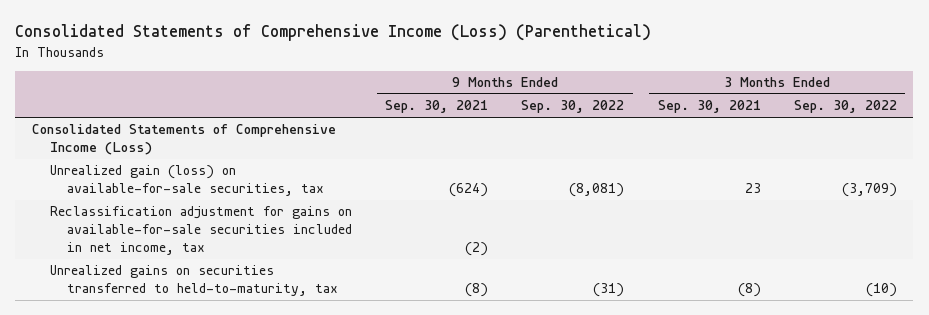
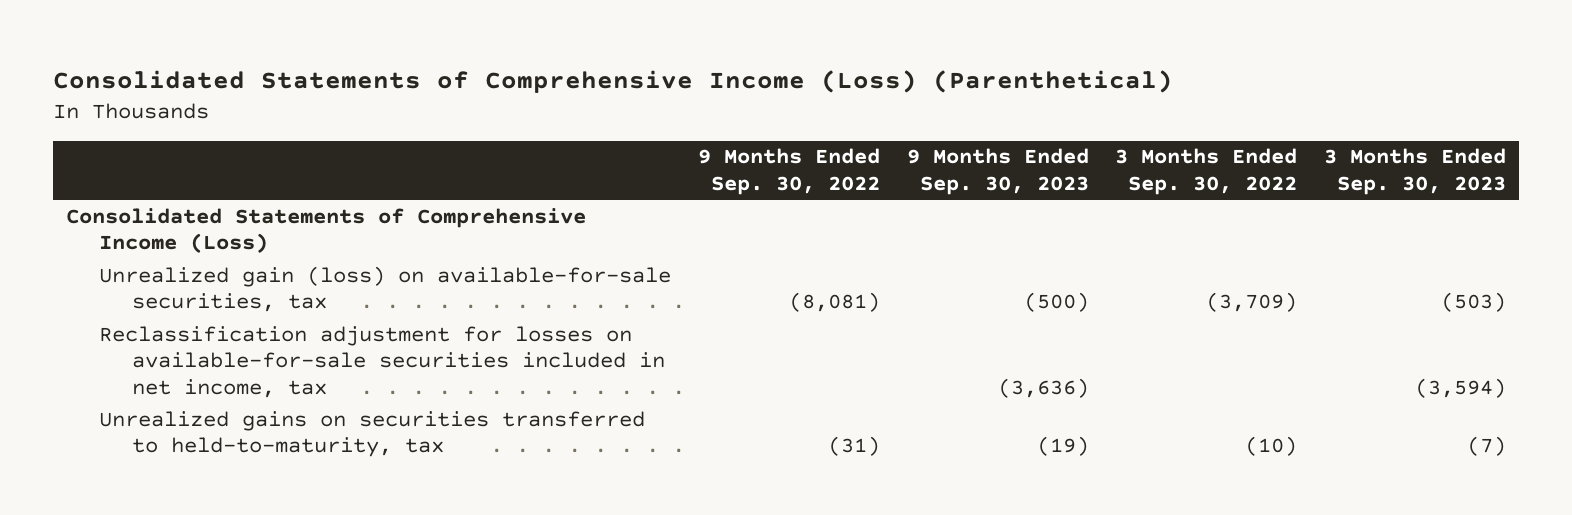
[385,100,489,114] Sep. 30, 2021 -> none
[657,100,761,114] Sep. 30, 2021 -> none
none -> [906,148,1089,195] 9 Months Ended Sep. 30, 2023
none -> [1323,148,1506,195] 3 Months Ended Sep. 30, 2023
[49,206,353,256] Reclassification adjustment for gains on available-for-sale securities included in net income, tax -> [99,325,666,398] Reclassification adjustment for losses on available-for-sale securities included in net income, tax

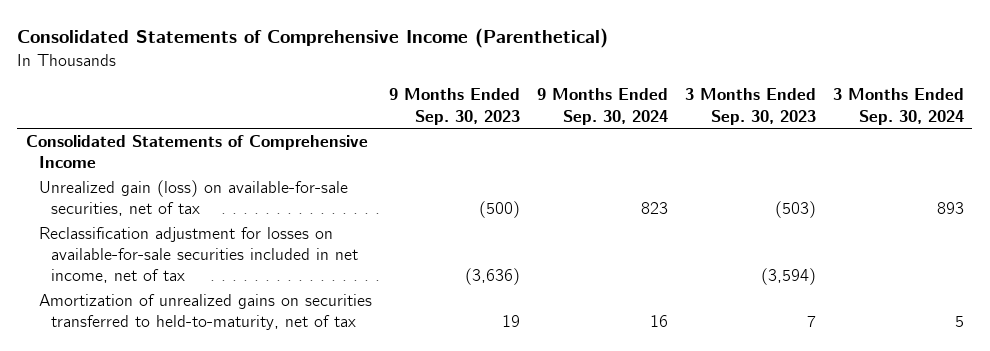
[52,69,1173,93] Consolidated Statements of Comprehensive Income (Loss) (Parenthetical) -> [17,28,609,49] Consolidated Statements of Comprehensive Income (Parenthetical)
[697,148,880,195] 9 Months Ended Sep. 30, 2022 -> none
[1115,148,1298,195] 3 Months Ended Sep. 30, 2022 -> none
none -> [536,88,668,125] 9 Months Ended Sep. 30, 2024
none -> [832,88,964,125] 3 Months Ended Sep. 30, 2024
[66,207,587,254] Consolidated Statements of Comprehensive Income (Loss) -> [25,135,368,169] Consolidated Statements of Comprehensive Income
[99,265,672,313] Unrealized gain (loss) on available-for-sale securities, tax -> [38,180,348,217] Unrealized gain (loss) on available-for-sale securities, net of tax
[99,325,666,398] Reclassification adjustment for losses on available-for-sale securities included in net income, tax -> [38,227,359,284] Reclassification adjustment for losses on available-for-sale securities included in net income, net of tax
[99,410,646,458] Unrealized gains on securities transferred to held-to-maturity, tax -> [38,294,372,331] Amortization of unrealized gains on securities transferred to held-to-maturity, net of tax
[1036,436,1089,457] (19) -> [501,315,520,328] 19
[1466,436,1506,457] (7) -> [806,316,816,328] 7

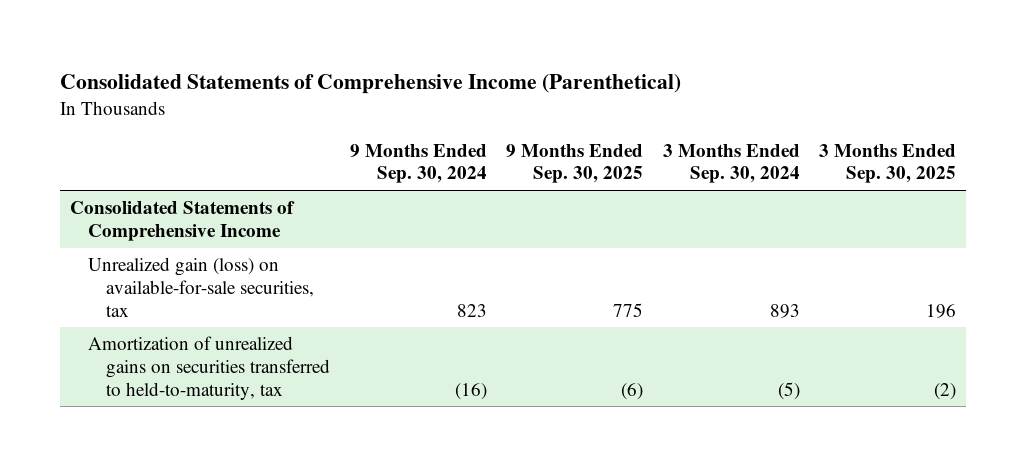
[388,88,520,125] 9 Months Ended Sep. 30, 2023 -> none
[684,88,816,125] 3 Months Ended Sep. 30, 2023 -> none
none -> [506,143,644,184] 9 Months Ended Sep. 30, 2025
none -> [819,143,957,184] 3 Months Ended Sep. 30, 2025
[38,227,359,284] Reclassification adjustment for losses on available-for-sale securities included in net income, net of tax -> none
[38,180,348,217] Unrealized gain (loss) on available-for-sale securities, net of tax -> [88,257,315,317] Unrealized gain (loss) on available-for-sale securities, tax
[38,294,372,331] Amortization of unrealized gains on securities transferred to held-to-maturity, net of tax -> [88,336,331,400] Amortization of unrealized gains on securities transferred to held-to-maturity, tax
[649,315,668,328] 16 -> [454,382,487,400] (16)
[954,316,964,328] 5 -> [777,381,800,400] (5)

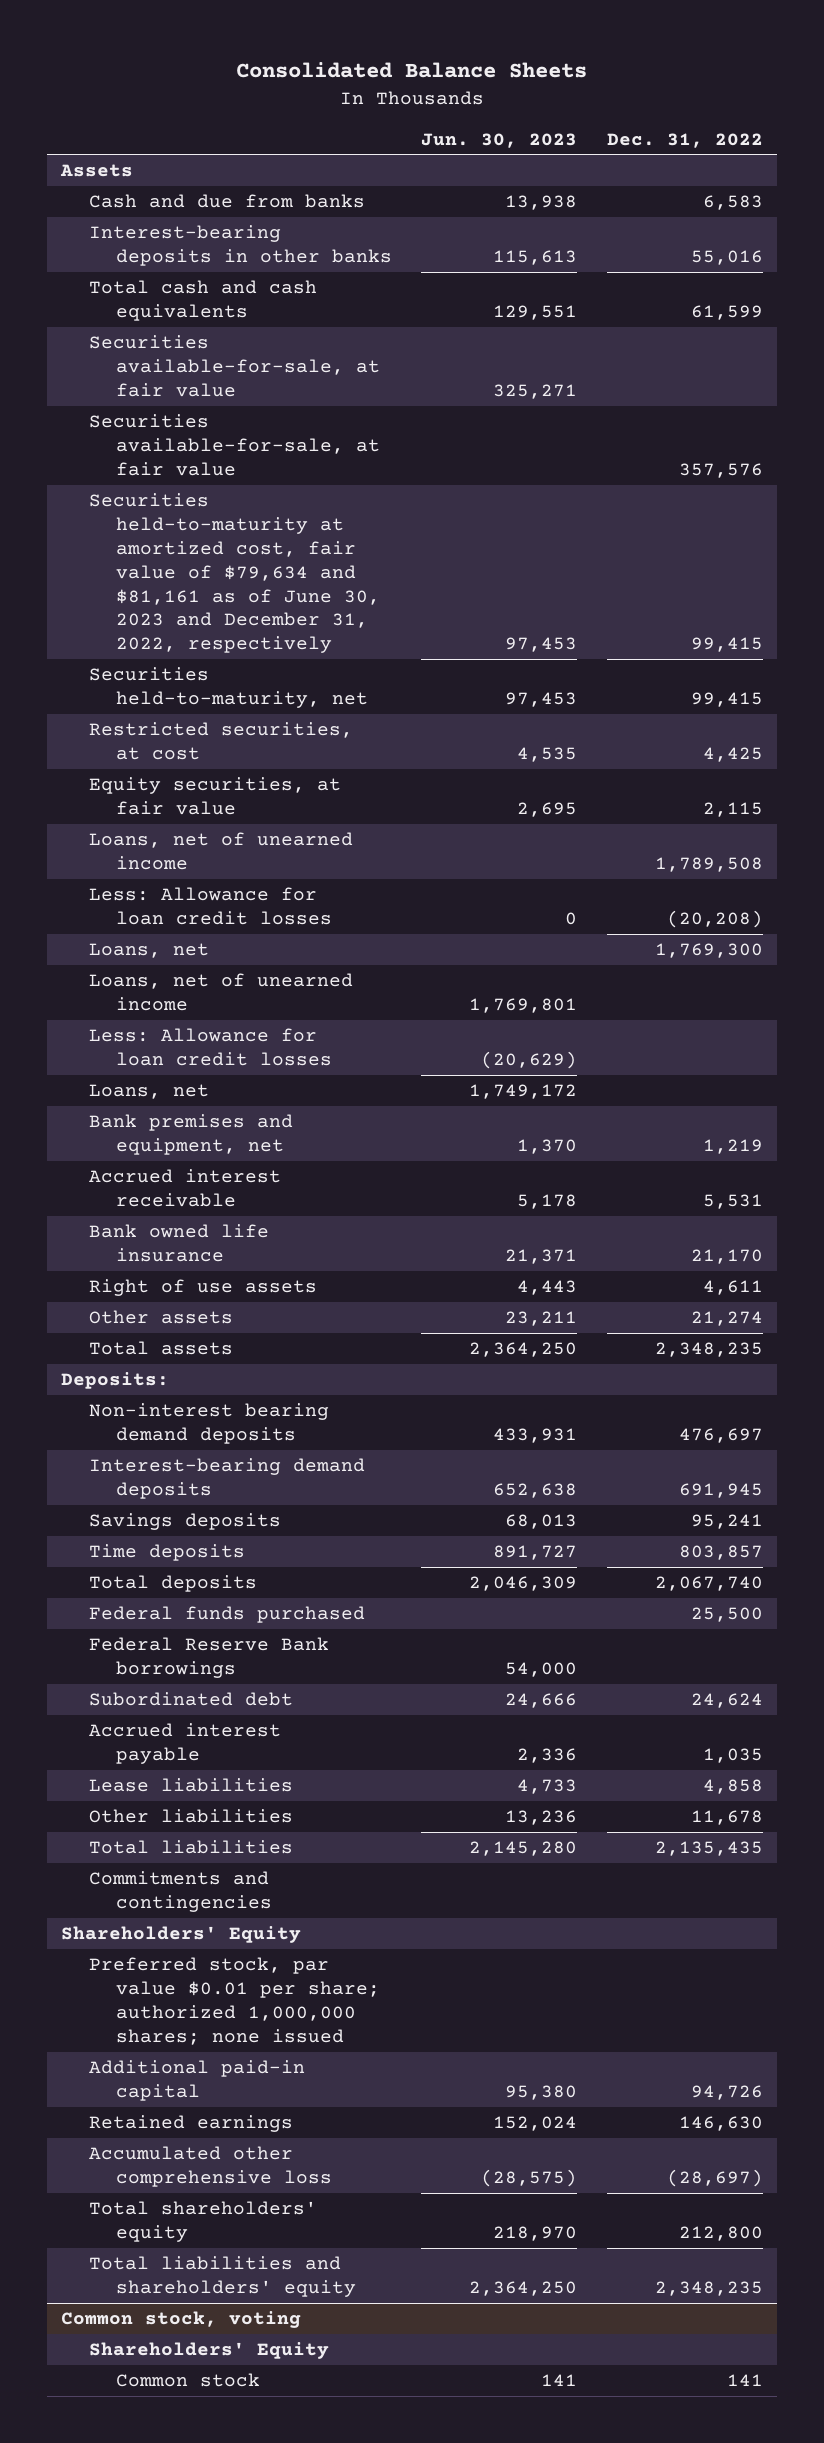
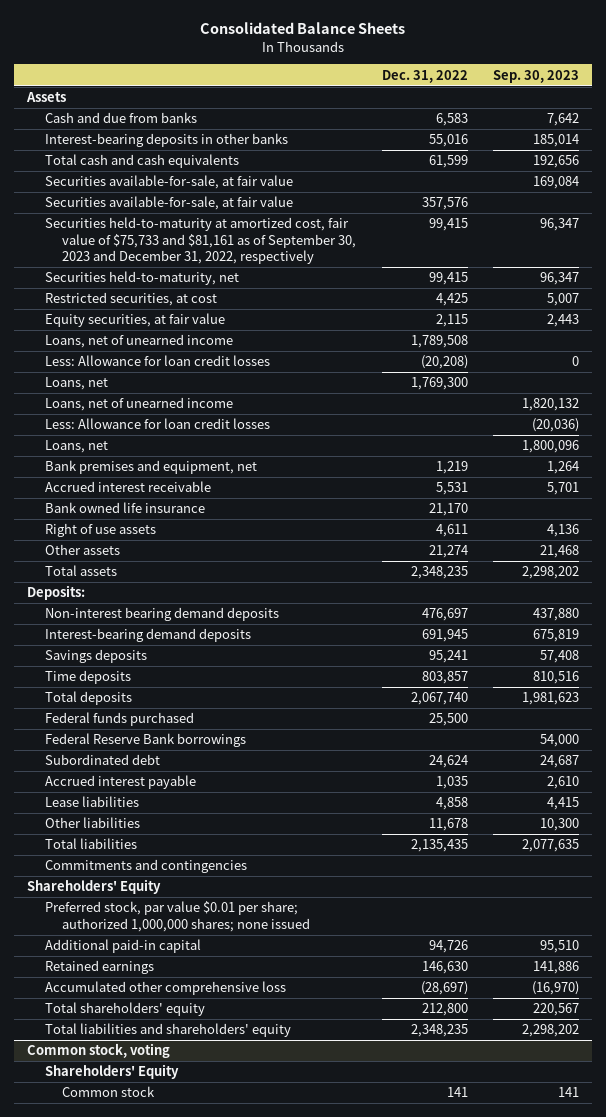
[421,132,578,148] Jun. 30, 2023 -> none
none -> [493,69,580,83] Sep. 30, 2023
[88,493,381,654] Securities held-to-maturity at amortized cost, fair value of $79,634 and $81,161 as of June 30, 2023 and December 31, 2022, respectively -> [44,217,357,265] Securities held-to-maturity at amortized cost, fair value of $75,733 and $81,161 as of September 30, 2023 and December 31, 2022, respectively

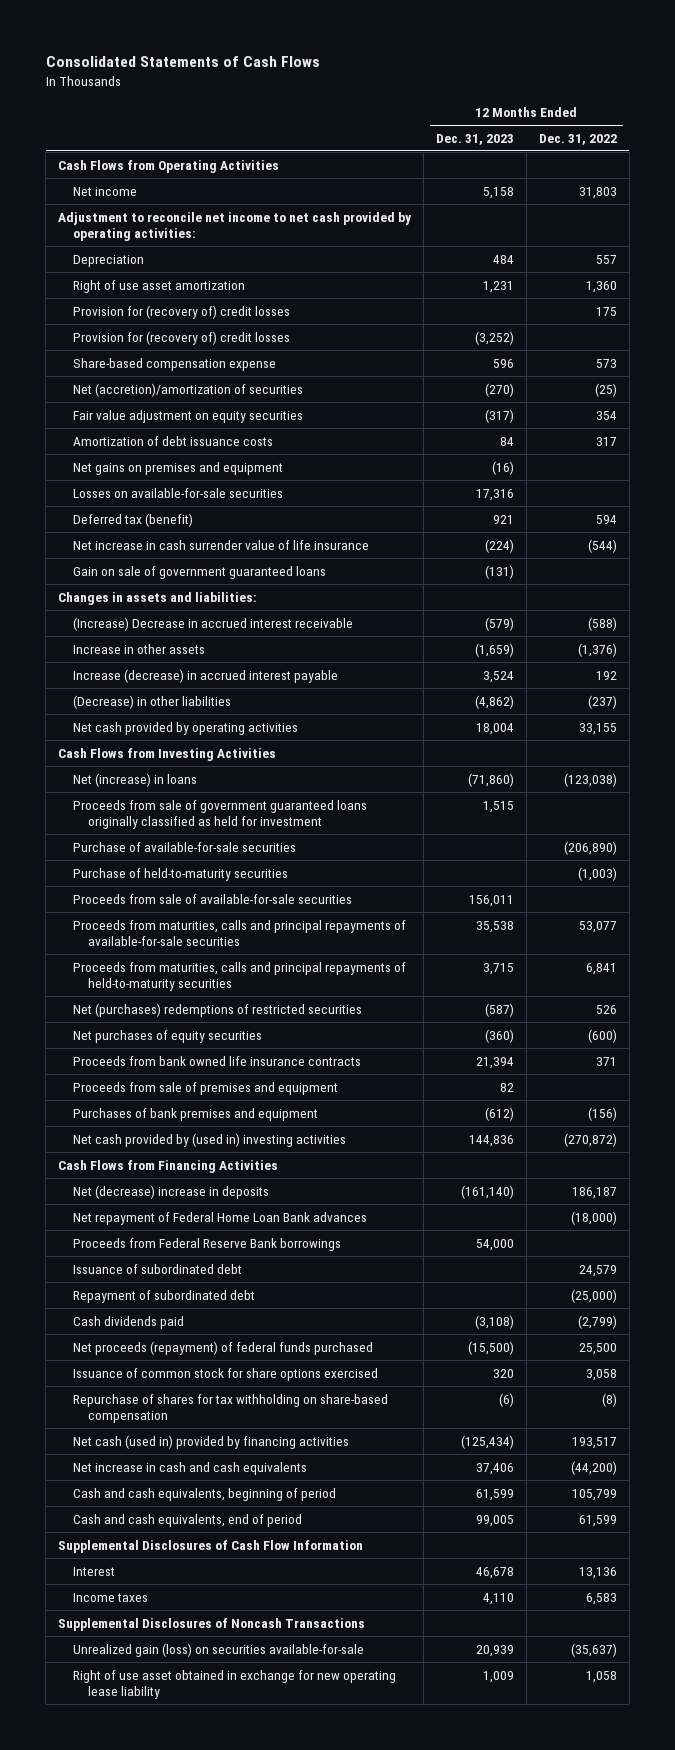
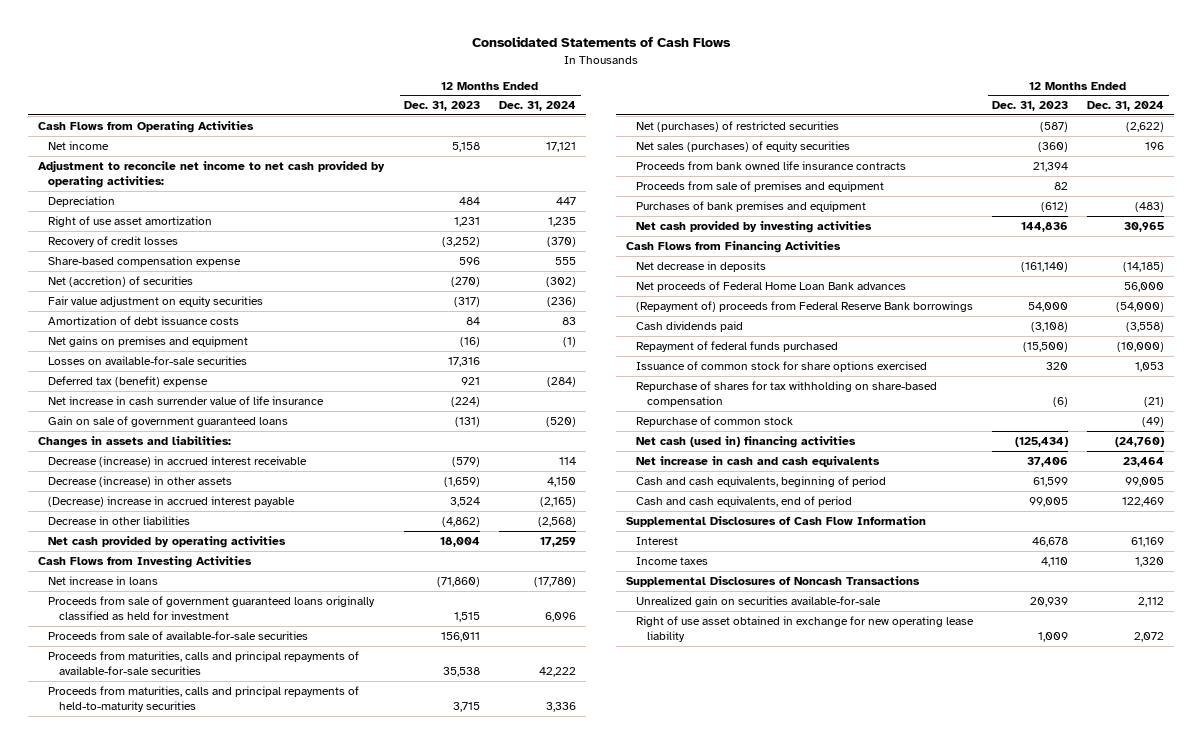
[538,133,617,145] Dec. 31, 2022 -> none
none -> [499,101,577,112] Dec. 31, 2024
[73,304,291,319] Provision for (recovery of) credit losses -> none
[73,330,291,345] Provision for (recovery of) credit losses -> [48,235,179,247] Recovery of credit losses
[73,382,304,397] Net (accretion)/amortization of securities -> [48,275,194,287] Net (accretion) of securities
[73,512,194,527] Deferred tax (benefit) -> [48,375,209,387] Deferred tax (benefit) expense
[73,616,354,631] (Increase) Decrease in accrued interest receivable -> [48,455,308,467] Decrease (increase) in accrued interest receivable
[73,643,206,654] Increase in other assets -> [48,475,233,487] Decrease (increase) in other assets
[73,668,339,683] Increase (decrease) in accrued interest payable -> [48,495,296,507] (Decrease) increase in accrued interest payable
[73,694,232,709] (Decrease) in other liabilities -> [48,515,191,525] Decrease in other liabilities
[73,772,198,787] Net (increase) in loans -> [48,575,159,585] Net increase in loans
[73,841,297,852] Purchase of available-for-sale securities -> none
[73,867,289,881] Purchase of held-to-maturity securities -> none
[73,1002,363,1017] Net (purchases) redemptions of restricted securities -> [636,120,840,132] Net (purchases) of restricted securities
[73,1029,263,1043] Net purchases of equity securities -> [636,140,851,152] Net sales (purchases) of equity securities
[73,1132,347,1147] Net cash provided by (used in) investing activities -> [636,220,873,233] Net cash provided by investing activities
[73,1263,243,1274] Issuance of subordinated debt -> none
[73,1289,256,1303] Repayment of subordinated debt -> none
[73,1184,270,1199] Net (decrease) increase in deposits -> [636,260,767,272] Net decrease in deposits
[73,1211,368,1225] Net repayment of Federal Home Loan Bank advances -> [636,280,907,292] Net proceeds of Federal Home Loan Bank advances
[73,1237,342,1251] Proceeds from Federal Reserve Bank borrowings -> [636,300,974,312] (Repayment of) proceeds from Federal Reserve Bank borrowings
[73,1340,374,1355] Net proceeds (repayment) of federal funds purchased -> [636,340,839,352] Repayment of federal funds purchased
none -> [636,415,794,427] Repurchase of common stock
[73,1434,350,1449] Net cash (used in) provided by financing activities -> [636,435,857,448] Net cash (used in) financing activities
[73,1642,365,1657] Unrealized gain (loss) on securities available-for-sale -> [636,595,882,607] Unrealized gain on securities available-for-sale

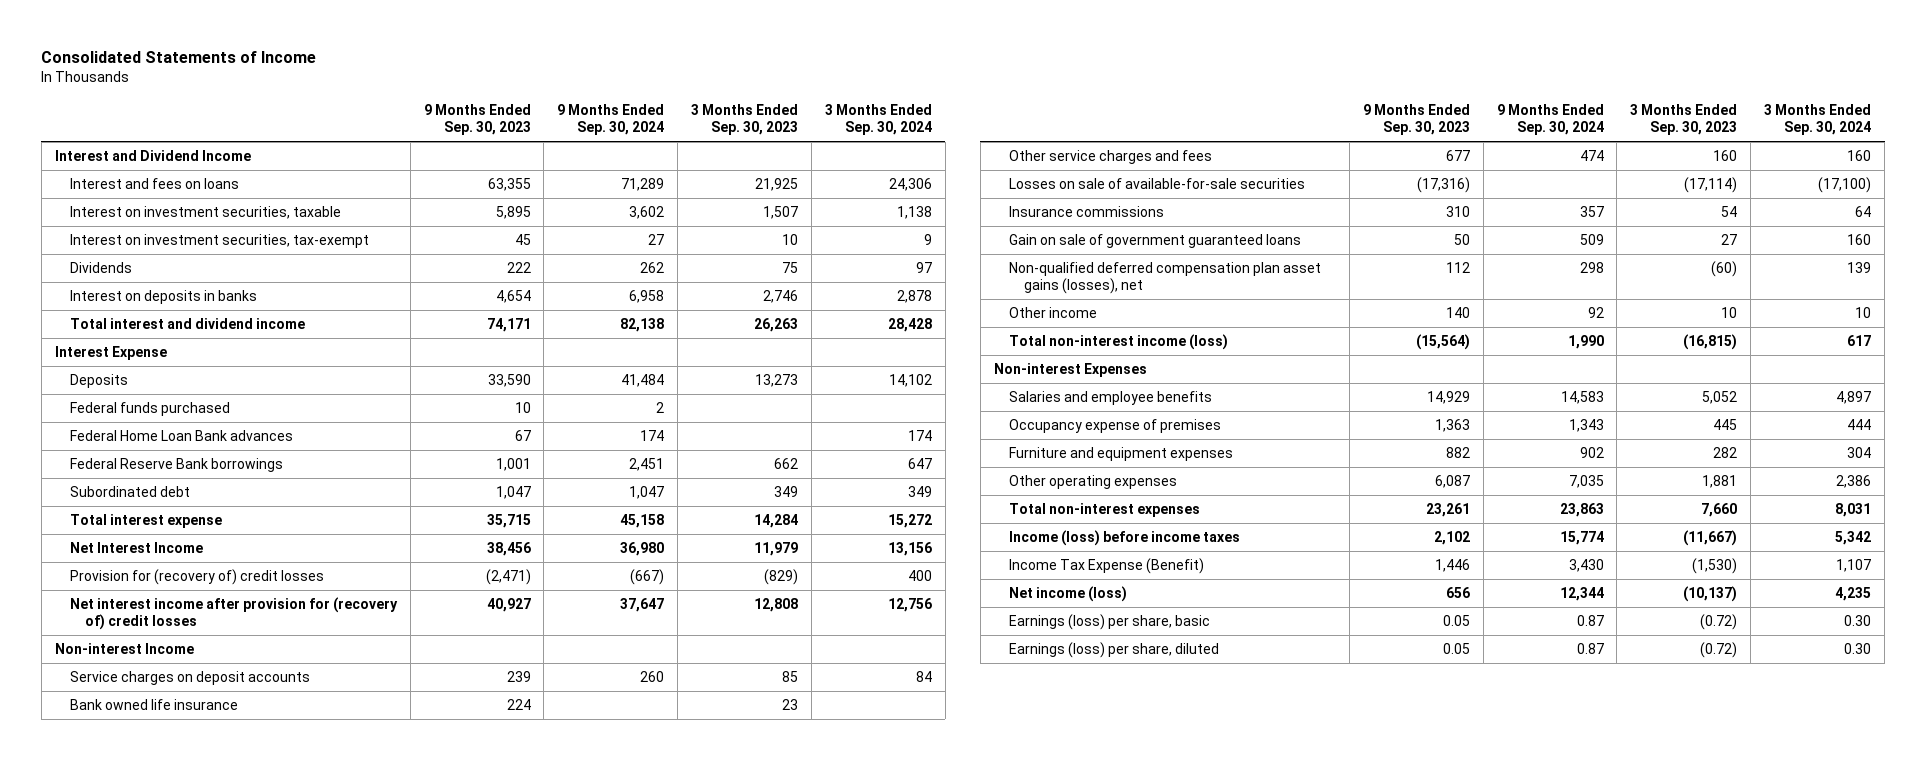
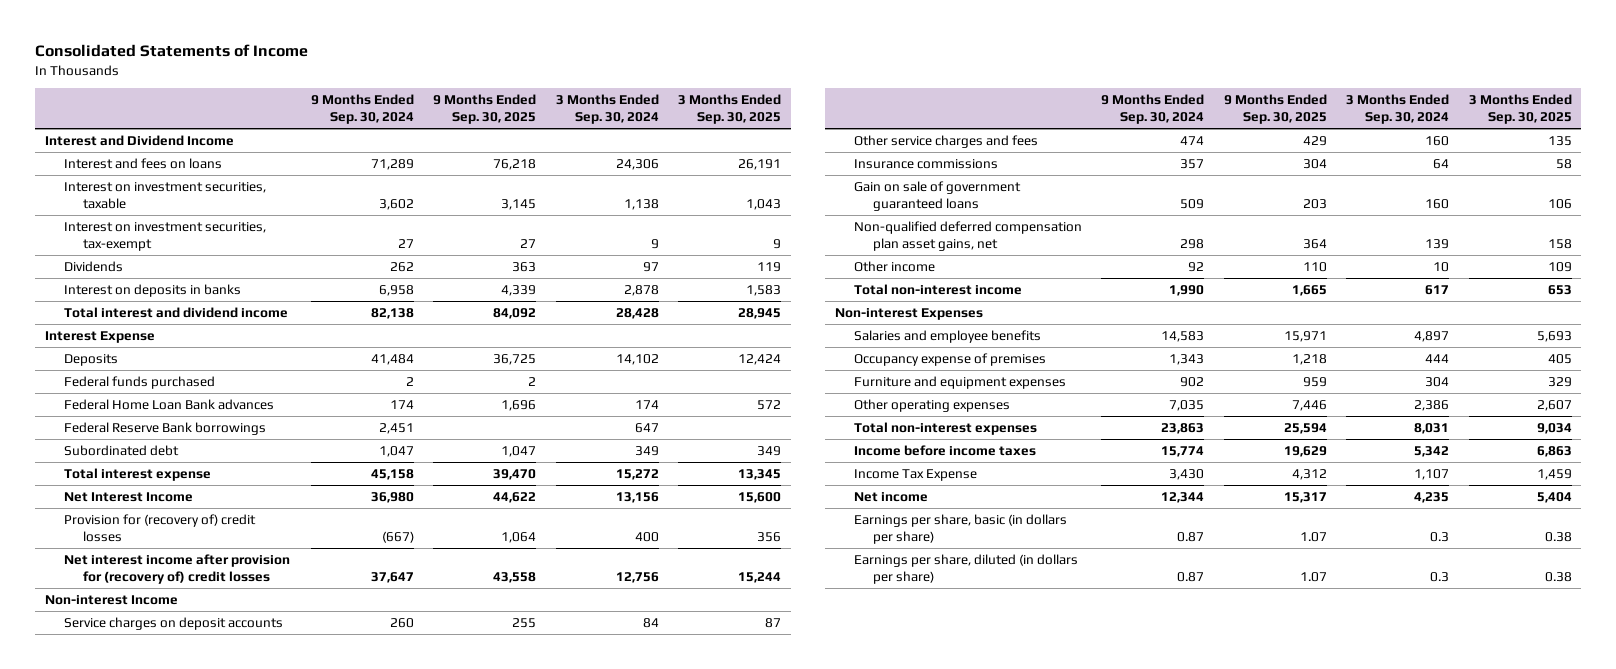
[423,103,531,136] 9 Months Ended Sep. 30, 2023 -> none
[691,103,799,136] 3 Months Ended Sep. 30, 2023 -> none
none -> [433,94,537,125] 9 Months Ended Sep. 30, 2025
none -> [678,94,782,125] 3 Months Ended Sep. 30, 2025
[69,698,238,710] Bank owned life insurance -> none
[1008,177,1305,189] Losses on sale of available-for-sale securities -> none
[1008,261,1321,295] Non-qualified deferred compensation plan asset gains (losses), net -> [853,220,1082,251] Non-qualified deferred compensation plan asset gains, net
[1008,333,1228,350] Total non-interest income (loss) -> [853,283,1022,295] Total non-interest income
[1008,529,1240,546] Income (loss) before income taxes -> [853,444,1036,456] Income before income taxes
[1008,557,1204,574] Income Tax Expense (Benefit) -> [853,468,977,481] Income Tax Expense
[1008,585,1127,602] Net income (loss) -> [853,491,928,502] Net income
[1008,613,1210,630] Earnings (loss) per share, basic -> [853,513,1067,544] Earnings per share, basic (in dollars per share)
[1844,614,1872,626] 0.30 -> [1430,531,1450,542] 0.3
[1008,641,1219,658] Earnings (loss) per share, diluted -> [853,553,1078,584] Earnings per share, diluted (in dollars per share)
[1844,642,1872,654] 0.30 -> [1430,571,1450,582] 0.3

